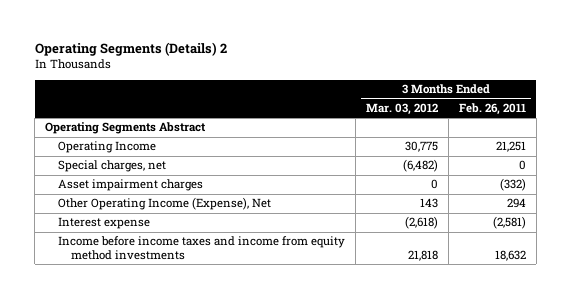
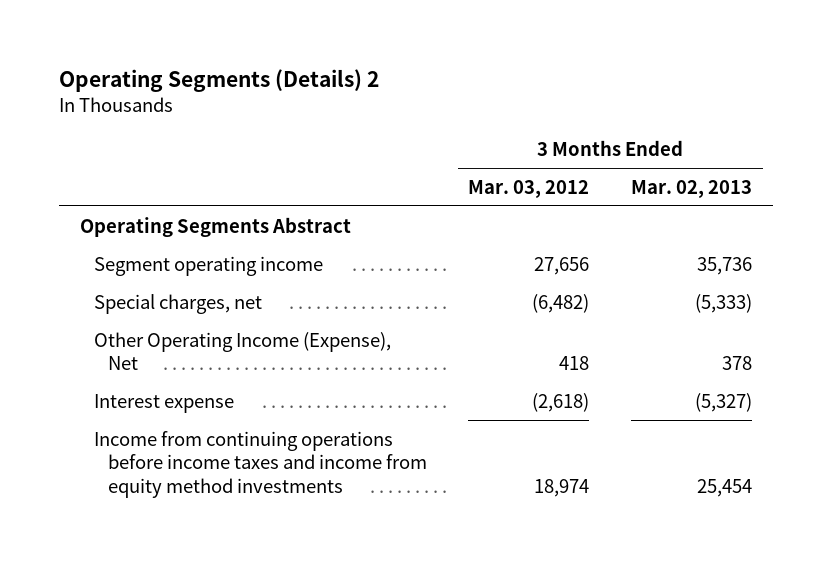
[458,102,526,115] Feb. 26, 2011 -> none
none -> [631,179,753,198] Mar. 02, 2013
[58,141,157,154] Operating Income -> [93,255,323,276] Segment operating income
[405,141,439,153] 30,775 -> [534,256,590,275] 27,656
[58,179,204,192] Asset impairment charges -> none
[420,198,439,209] 143 -> [559,356,590,371] 418
[58,236,346,261] Income before income taxes and income from equity method investments -> [93,430,427,498] Income from continuing operations before income taxes and income from equity method investments
[408,250,439,262] 21,818 -> [534,478,590,497] 18,974

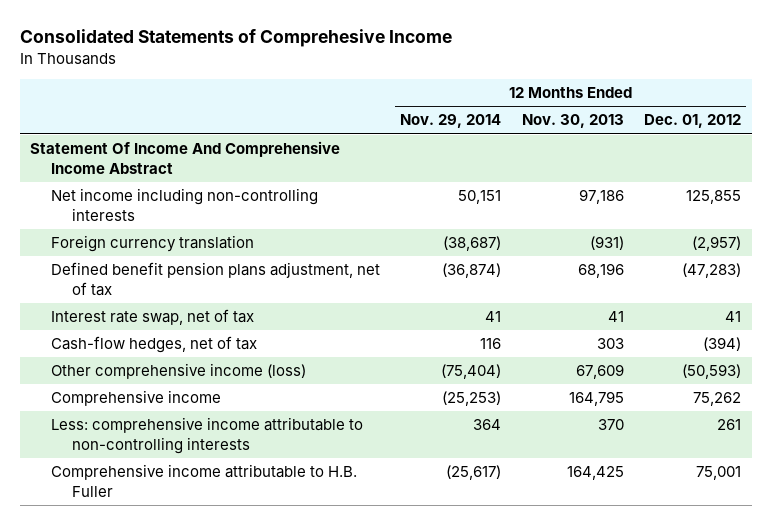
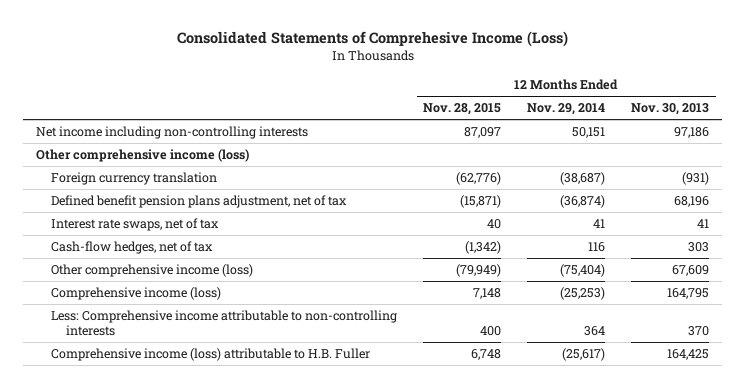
[19,29,452,48] Consolidated Statements of Comprehesive Income -> [176,31,568,48] Consolidated Statements of Comprehesive Income (Loss)
[644,114,742,129] Dec. 01, 2012 -> none
none -> [423,103,502,116] Nov. 28, 2015
[30,141,341,174] Statement Of Income And Comprehensive Income Abstract -> none
none -> [36,149,250,163] Other comprehensive income (loss)
[50,309,254,326] Interest rate swap, net of tax -> [51,218,220,232] Interest rate swaps, net of tax
[50,390,221,407] Comprehensive income -> [51,287,222,301] Comprehensive income (loss)
[50,417,363,454] Less: comprehensive income attributable to non-controlling interests -> [51,310,398,336] Less: Comprehensive income attributable to non-controlling interests
[50,464,357,497] Comprehensive income attributable to H.B. Fuller -> [51,348,371,362] Comprehensive income (loss) attributable to H.B. Fuller

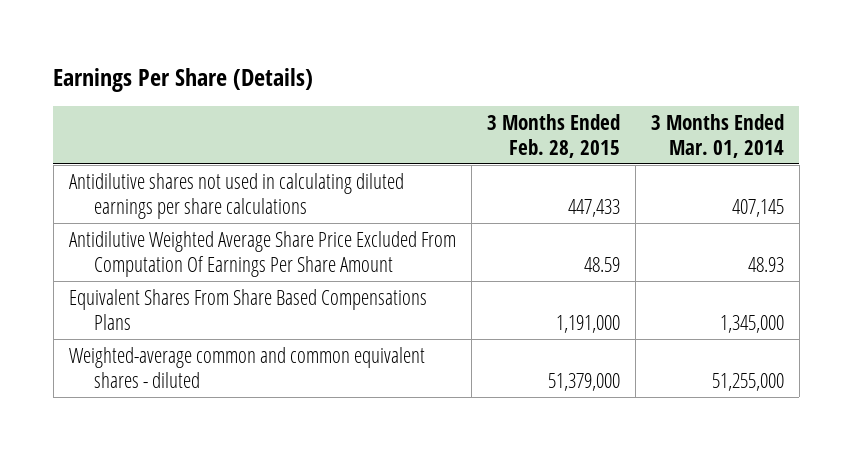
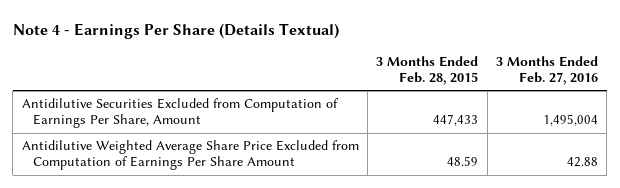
[53,67,314,92] Earnings Per Share (Details) -> [12,22,339,39] Note 4 - Earnings Per Share (Details Textual)
[650,113,784,158] 3 Months Ended Mar. 01, 2014 -> none
none -> [495,55,598,85] 3 Months Ended Feb. 27, 2016
[68,288,427,330] Equivalent Shares From Share Based Compensations Plans -> none
[68,346,425,388] Weighted-average common and common equivalent shares - diluted -> none
[68,172,404,219] Antidilutive shares not used in calculating diluted earnings per share calculations -> [21,98,339,129] Antidilutive Securities Excluded from Computation of Earnings Per Share, Amount
[68,230,456,277] Antidilutive Weighted Average Share Price Excluded From Computation Of Earnings Per Share Amount -> [21,140,359,171] Antidilutive Weighted Average Share Price Excluded from Computation of Earnings Per Share Amount

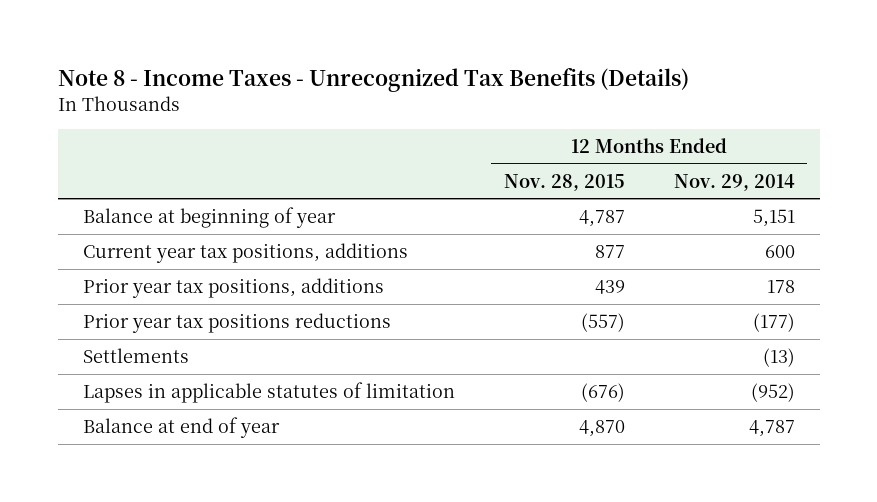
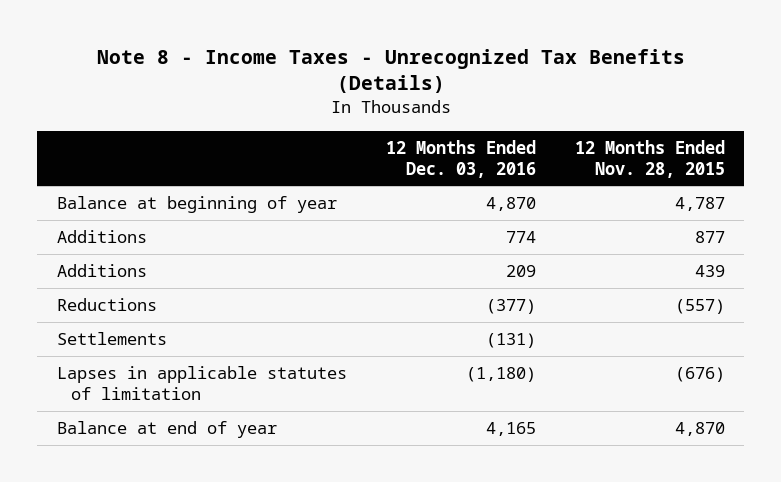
[673,173,795,191] Nov. 29, 2014 -> none
none -> [385,139,536,178] 12 Months Ended Dec. 03, 2016
[82,242,408,263] Current year tax positions, additions -> [56,230,147,244] Additions
[82,277,384,298] Prior year tax positions, additions -> [56,264,147,278] Additions
[82,312,391,333] Prior year tax positions reductions -> [56,298,157,312] Reductions

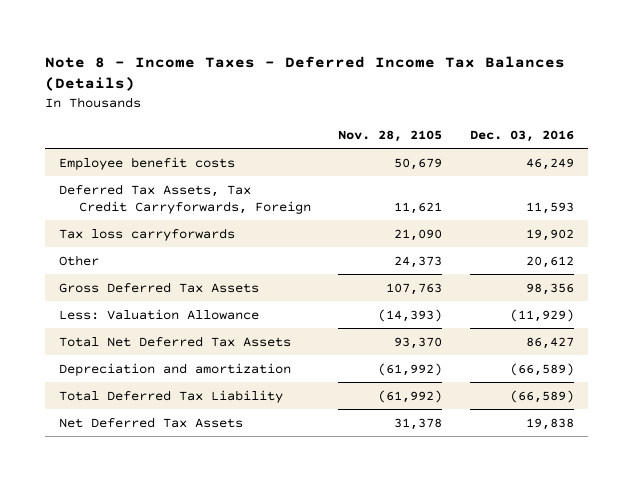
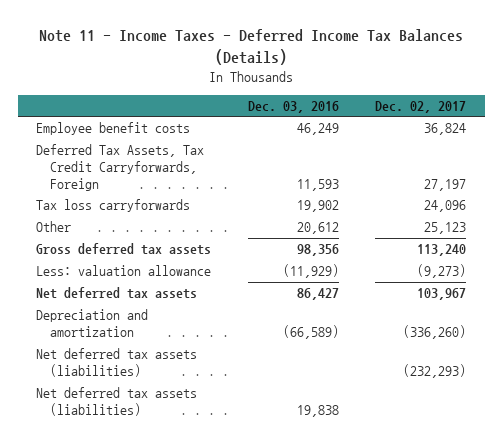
[44,55,565,92] Note 8 - Income Taxes - Deferred Income Tax Balances (Details) -> [39,28,464,65] Note 11 - Income Taxes - Deferred Income Tax Balances (Details)
[338,129,443,142] Nov. 28, 2105 -> none
none -> [375,101,467,114] Dec. 02, 2017
[58,281,259,293] Gross Deferred Tax Assets -> [36,243,212,256] Gross deferred tax assets
[58,308,259,320] Less: Valuation Allowance -> [36,265,212,277] Less: valuation allowance
[58,335,291,347] Total Net Deferred Tax Assets -> [36,287,198,300] Net deferred tax assets
[58,389,283,403] Total Deferred Tax Liability -> none
none -> [36,348,198,378] Net deferred tax assets (liabilities)
[58,416,243,428] Net Deferred Tax Assets -> [36,387,198,417] Net deferred tax assets (liabilities)

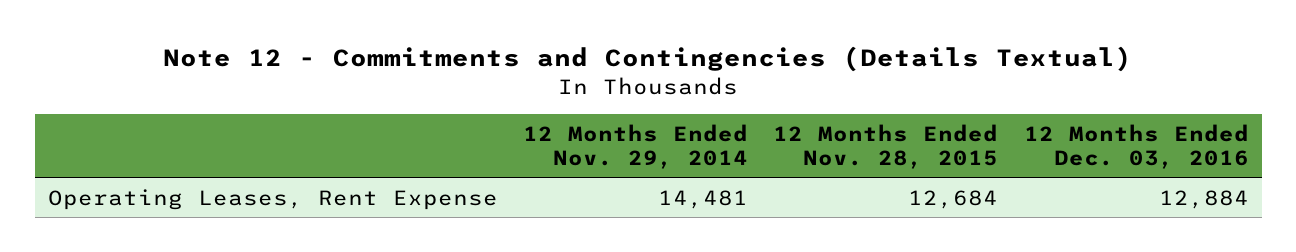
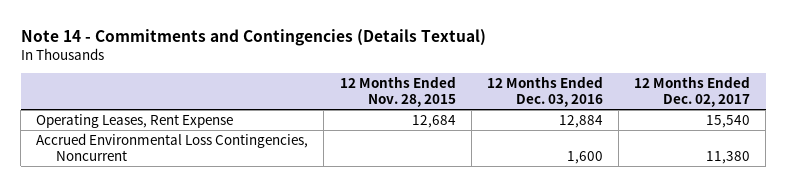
[163,46,1133,73] Note 12 - Commitments and Contingencies (Details Textual) -> [20,28,486,46] Note 14 - Commitments and Contingencies (Details Textual)
[523,123,749,169] 12 Months Ended Nov. 29, 2014 -> none
none -> [634,76,751,108] 12 Months Ended Dec. 02, 2017
none -> [36,132,309,162] Accrued Environmental Loss Contingencies, Noncurrent

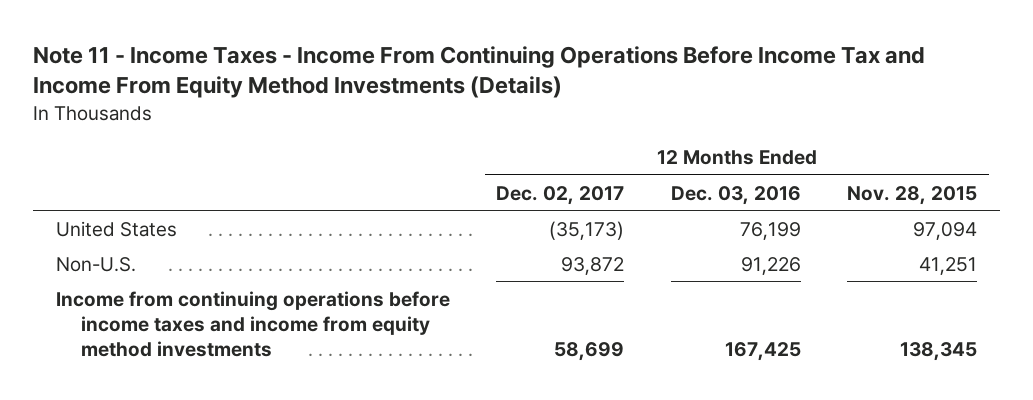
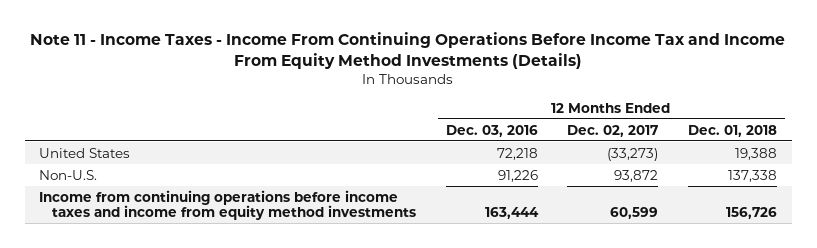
[846,185,977,205] Nov. 28, 2015 -> none
none -> [688,124,778,137] Dec. 01, 2018
[549,220,625,240] (35,173) -> [607,147,659,161] (33,273)
[739,221,801,240] 76,199 -> [496,147,538,160] 72,218
[554,342,625,362] 58,699 -> [610,207,659,220] 60,599
[724,342,801,362] 167,425 -> [484,207,539,220] 163,444

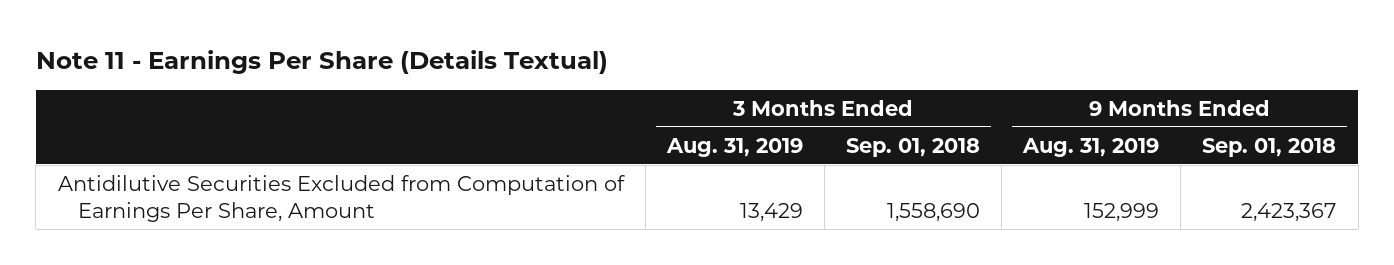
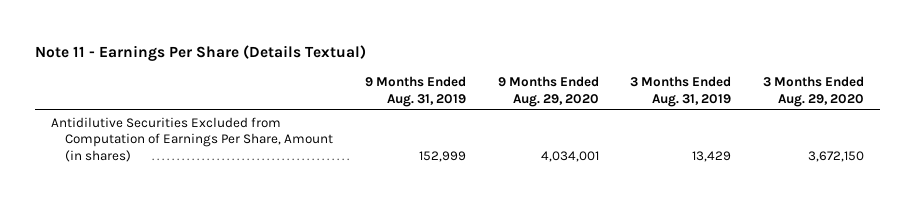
[845,137,980,157] Sep. 01, 2018 -> none
[1202,137,1337,157] Sep. 01, 2018 -> none
none -> [497,75,599,107] 9 Months Ended Aug. 29, 2020
none -> [763,75,865,107] 3 Months Ended Aug. 29, 2020
[57,174,625,223] Antidilutive Securities Excluded from Computation of Earnings Per Share, Amount -> [51,116,334,163] Antidilutive Securities Excluded from Computation of Earnings Per Share, Amount (in shares)

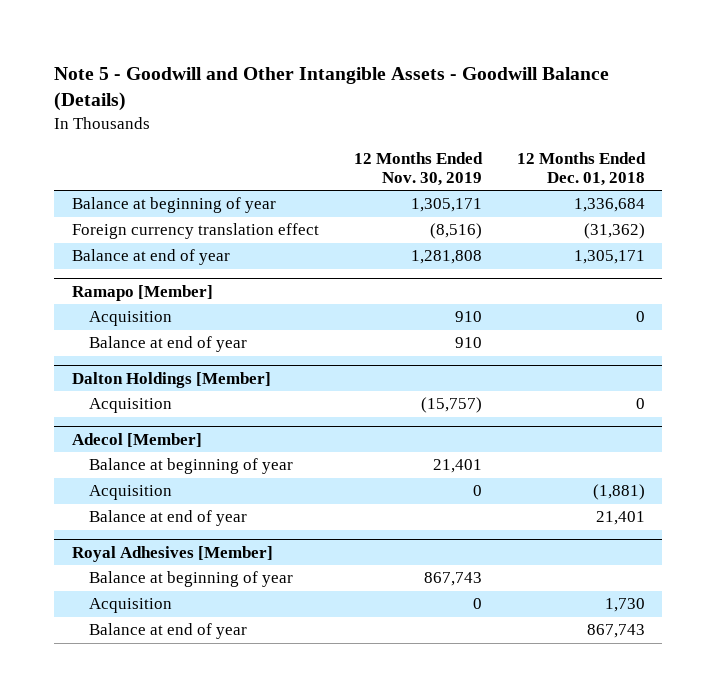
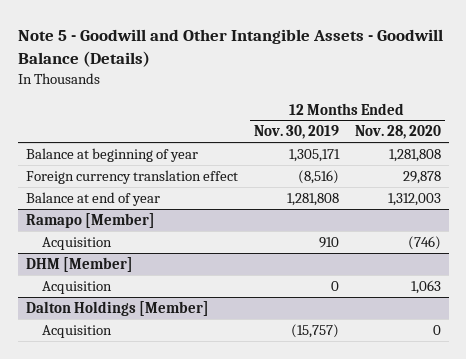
[516,151,646,187] 12 Months Ended Dec. 01, 2018 -> none
none -> [354,125,441,140] Nov. 28, 2020
[89,336,248,353] Balance at end of year -> none
none -> [25,256,133,272] DHM [Member]
none -> [41,280,112,294] Acquisition
[71,432,202,447] Adecol [Member] -> none
[89,458,294,475] Balance at beginning of year -> none
[89,485,173,501] Acquisition -> none
[89,510,248,527] Balance at end of year -> none
[71,545,273,562] Royal Adhesives [Member] -> none
[89,571,294,588] Balance at beginning of year -> none
[89,598,173,614] Acquisition -> none
[89,623,248,640] Balance at end of year -> none

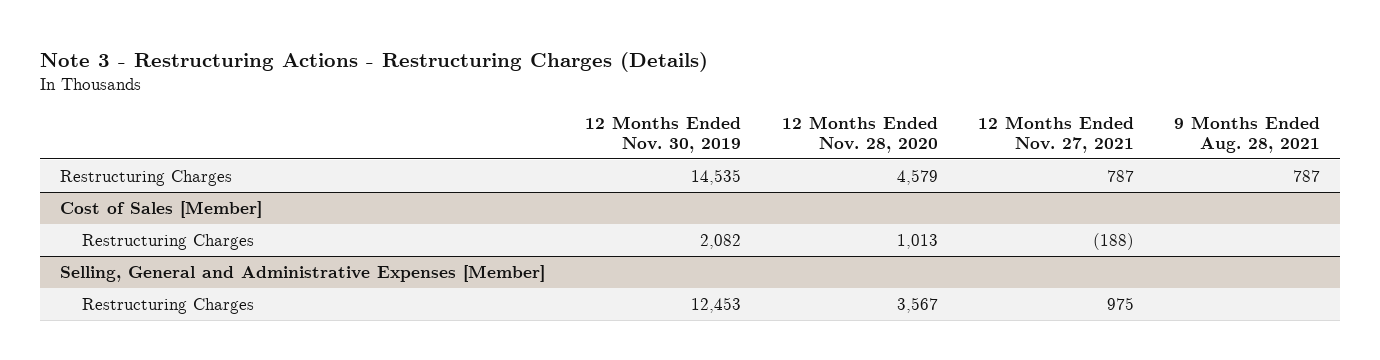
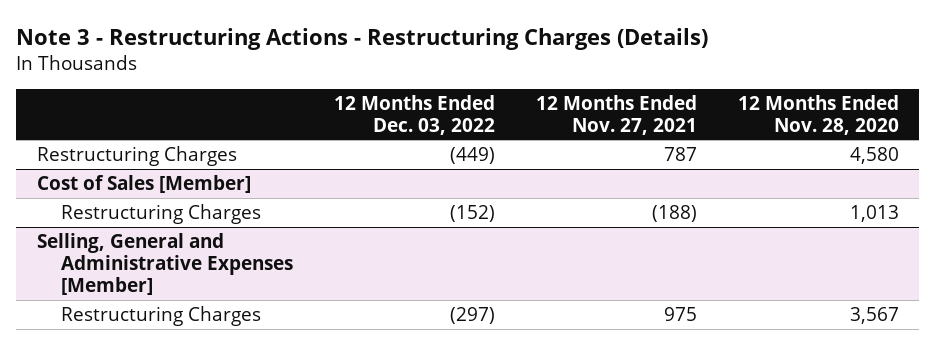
[585,115,742,153] 12 Months Ended Nov. 30, 2019 -> none
[1174,115,1321,153] 9 Months Ended Aug. 28, 2021 -> none
none -> [333,94,495,135] 12 Months Ended Dec. 03, 2022
[896,168,938,185] 4,579 -> [849,146,899,164] 4,580

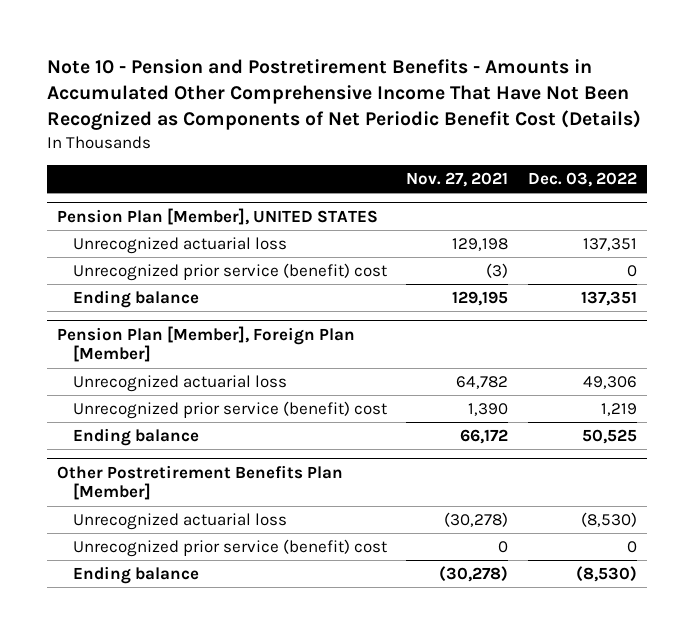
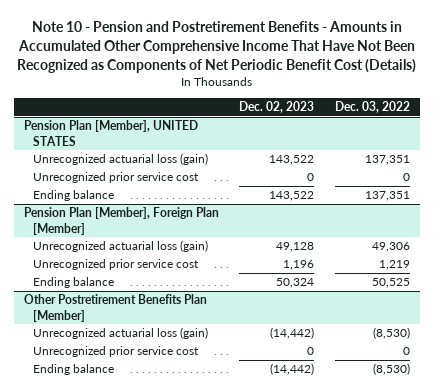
[406,172,509,188] Nov. 27, 2021 -> none
none -> [239,101,315,114] Dec. 02, 2023
[72,236,287,254] Unrecognized actuarial loss -> [32,153,208,166] Unrecognized actuarial loss (gain)
[72,262,387,281] Unrecognized prior service (benefit) cost -> [32,172,199,184] Unrecognized prior service cost
[72,374,287,392] Unrecognized actuarial loss -> [32,240,208,253] Unrecognized actuarial loss (gain)
[72,400,387,419] Unrecognized prior service (benefit) cost -> [32,259,199,271] Unrecognized prior service cost
[72,512,287,530] Unrecognized actuarial loss -> [32,327,208,340] Unrecognized actuarial loss (gain)
[72,538,387,557] Unrecognized prior service (benefit) cost -> [32,346,199,358] Unrecognized prior service cost

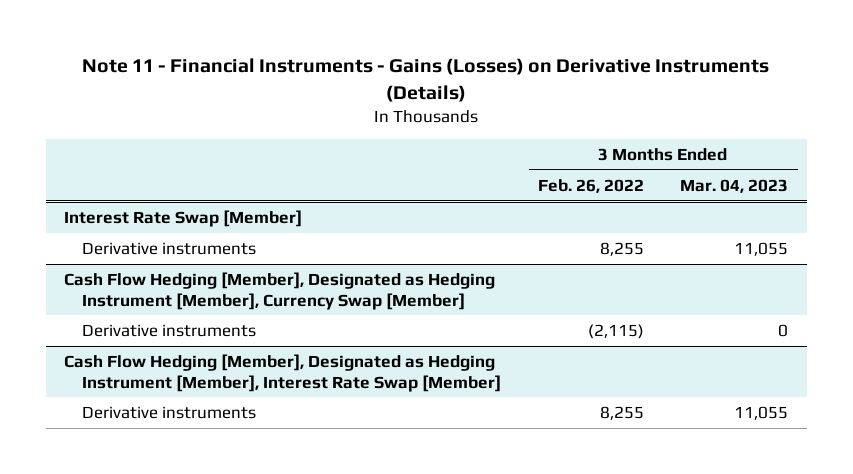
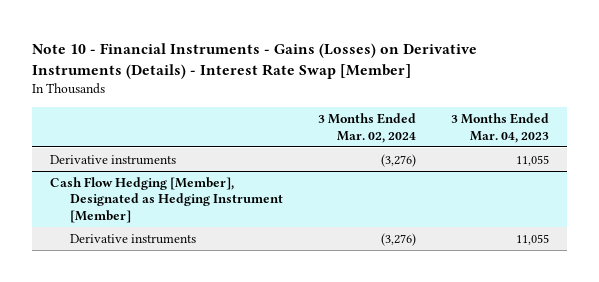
[82,58,770,102] Note 11 - Financial Instruments - Gains (Losses) on Derivative Instruments (Details) -> [32,42,478,79] Note 10 - Financial Instruments - Gains (Losses) on Derivative Instruments (Details) - Interest Rate Swap [Member]
[537,178,644,193] Feb. 26, 2022 -> none
none -> [318,113,417,143] 3 Months Ended Mar. 02, 2024
[64,209,303,227] Interest Rate Swap [Member] -> none
[82,323,257,337] Derivative instruments -> none
[64,353,502,392] Cash Flow Hedging [Member], Designated as Hedging Instrument [Member], Interest Rate Swap [Member] -> none
[64,271,496,310] Cash Flow Hedging [Member], Designated as Hedging Instrument [Member], Currency Swap [Member] -> [49,177,284,223] Cash Flow Hedging [Member], Designated as Hedging Instrument [Member]

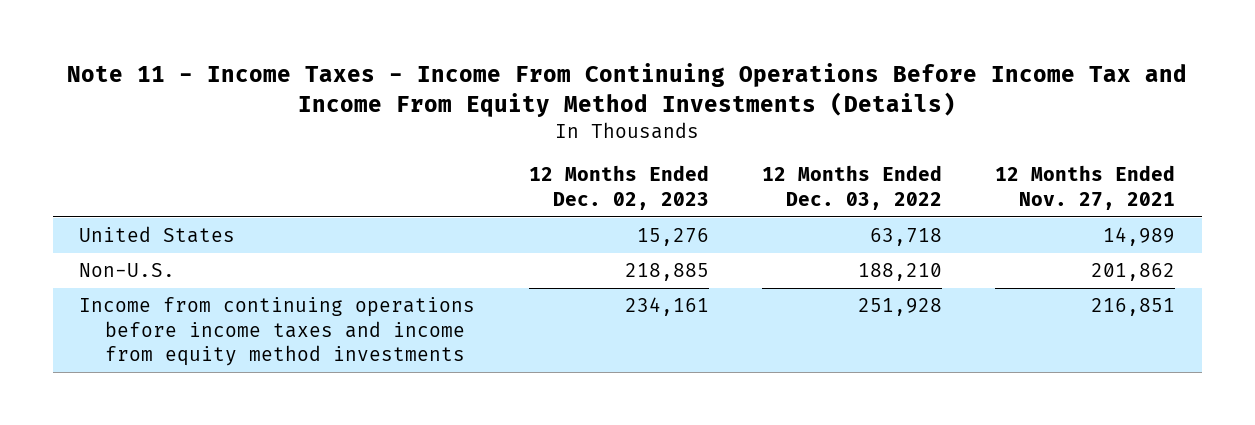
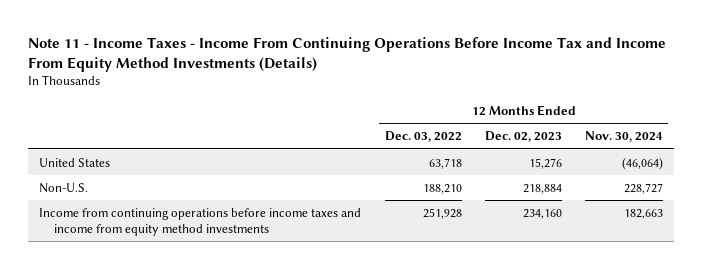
[995,165,1176,210] 12 Months Ended Nov. 27, 2021 -> none
none -> [584,131,663,143] Nov. 30, 2024
[624,263,709,282] 218,885 -> [522,183,562,194] 218,884
[624,297,709,317] 234,161 -> [522,208,562,219] 234,160

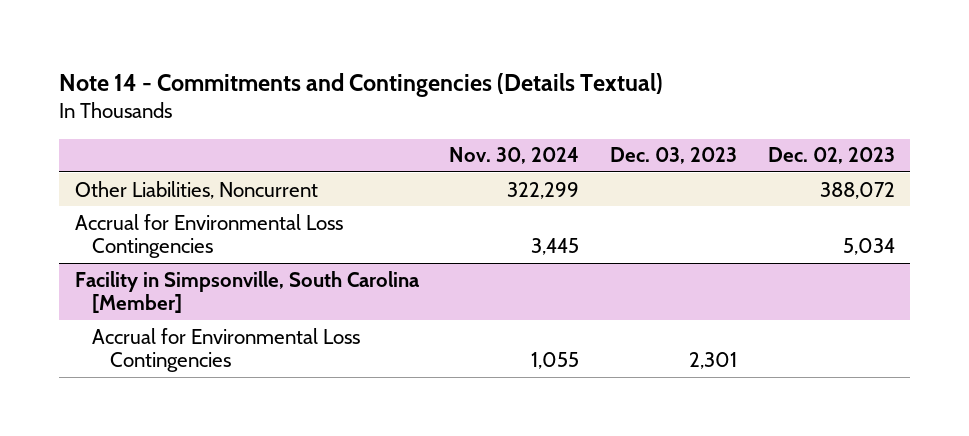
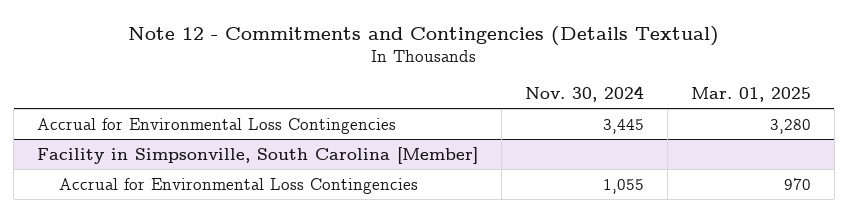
[59,72,664,97] Note 14 - Commitments and Contingencies (Details Textual) -> [128,25,720,46] Note 12 - Commitments and Contingencies (Details Textual)
[609,147,737,165] Dec. 03, 2023 -> none
[767,147,895,165] Dec. 02, 2023 -> none
none -> [690,87,811,103] Mar. 01, 2025
[74,180,318,199] Other Liabilities, Noncurrent -> none

